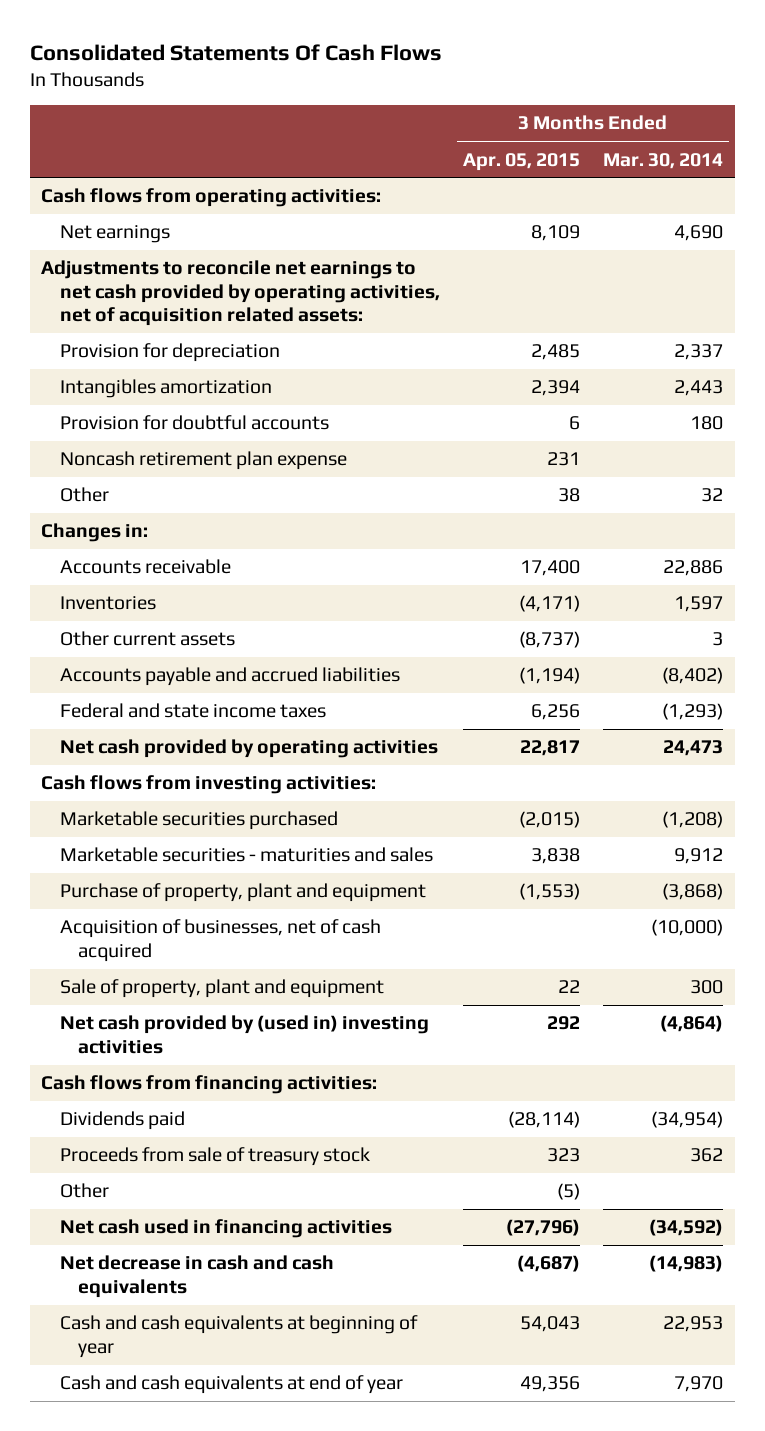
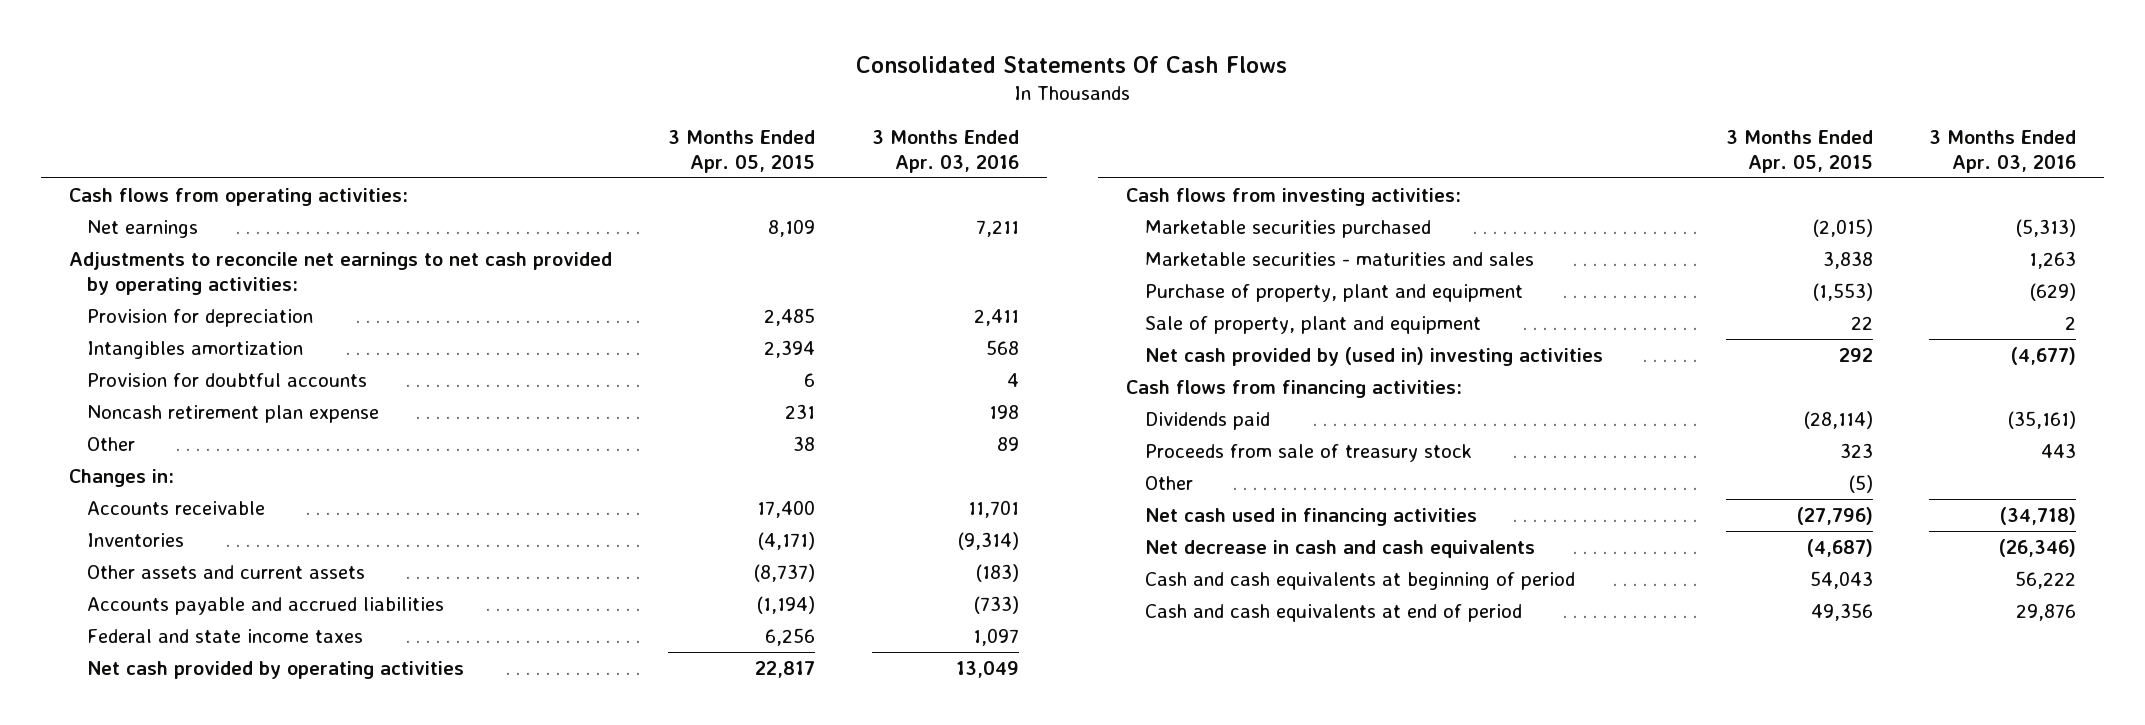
[603,152,724,169] Mar. 30, 2014 -> none
none -> [871,130,1019,173] 3 Months Ended Apr. 03, 2016
[41,260,440,326] Adjustments to reconcile net earnings to net cash provided by operating activities, net of acquisition related assets: -> [69,252,613,295] Adjustments to reconcile net earnings to net cash provided by operating activities:
[59,631,235,647] Other current assets -> [87,565,366,580] Other assets and current assets
[59,919,381,962] Acquisition of businesses, net of cash acquired -> none
[59,1315,418,1358] Cash and cash equivalents at beginning of year -> [1144,572,1575,591] Cash and cash equivalents at beginning of period
[59,1375,403,1395] Cash and cash equivalents at end of year -> [1144,604,1522,623] Cash and cash equivalents at end of period

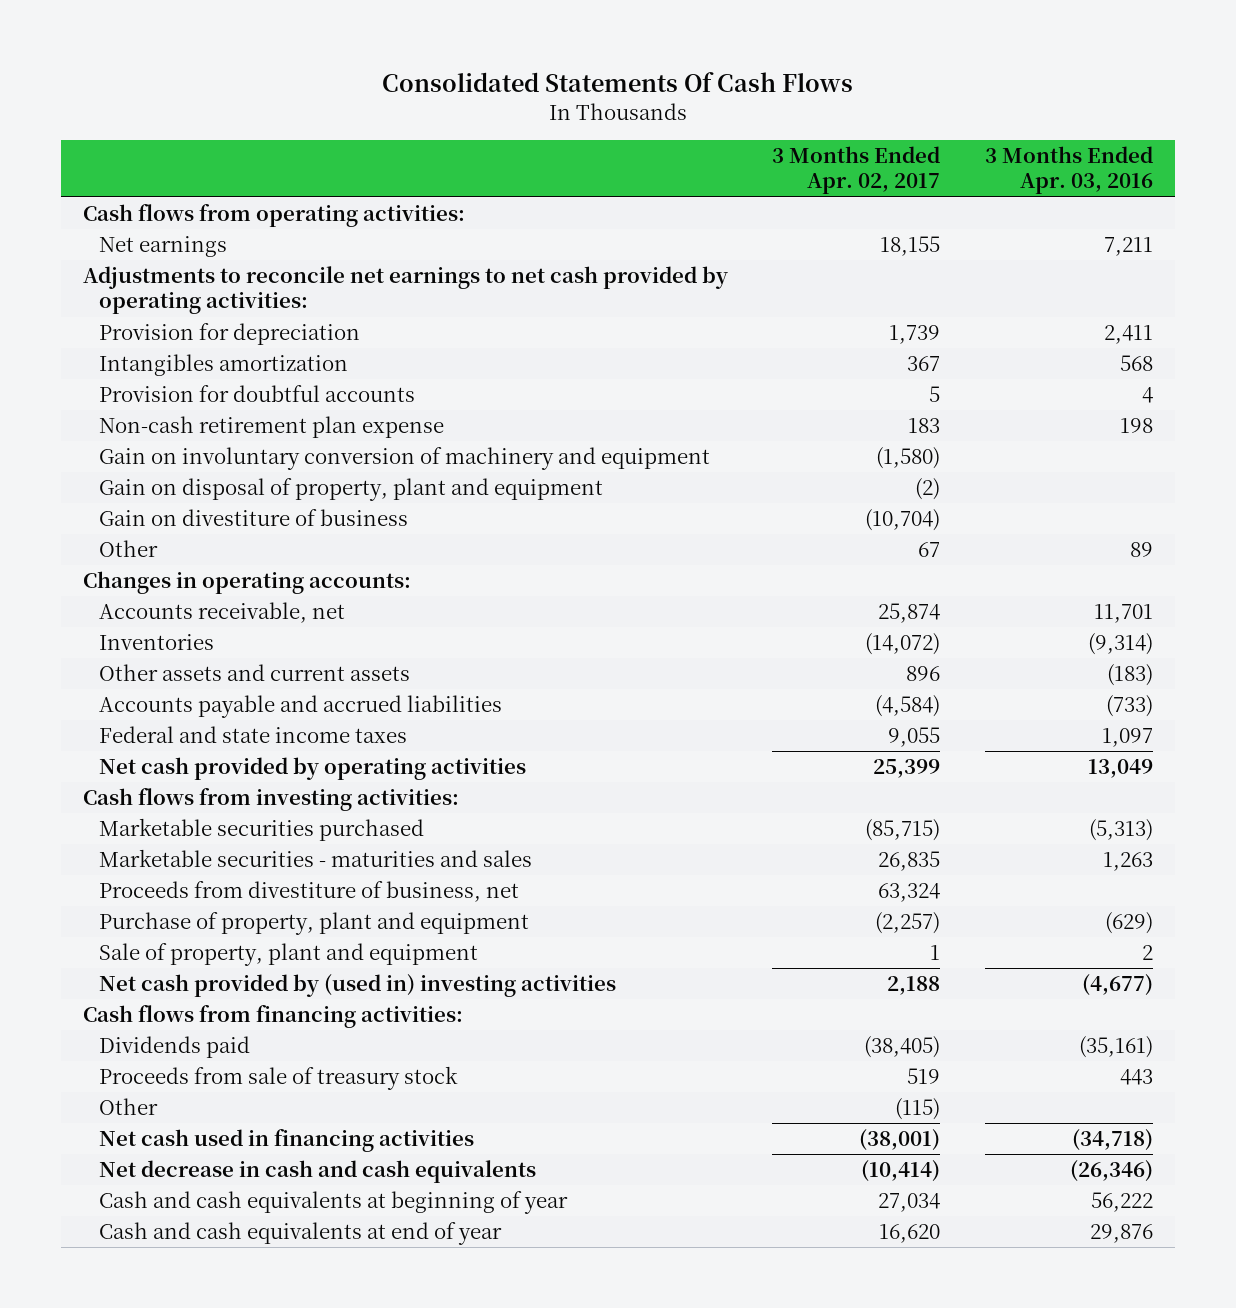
[668,130,816,173] 3 Months Ended Apr. 05, 2015 -> none
none -> [772,146,941,195] 3 Months Ended Apr. 02, 2017
[87,405,380,424] Noncash retirement plan expense -> [98,416,444,439] Non-cash retirement plan expense
none -> [98,447,710,471] Gain on involuntary conversion of machinery and equipment
none -> [98,478,603,502] Gain on disposal of property, plant and equipment
none -> [98,509,408,527] Gain on divestiture of business
[69,469,175,488] Changes in: -> [82,571,411,595] Changes in operating accounts:
[87,501,266,516] Accounts receivable -> [98,602,345,624] Accounts receivable, net
none -> [98,881,519,903] Proceeds from divestiture of business, net
[1144,572,1575,591] Cash and cash equivalents at beginning of period -> [98,1191,568,1215] Cash and cash equivalents at beginning of year
[1144,604,1522,623] Cash and cash equivalents at end of period -> [98,1222,502,1246] Cash and cash equivalents at end of year

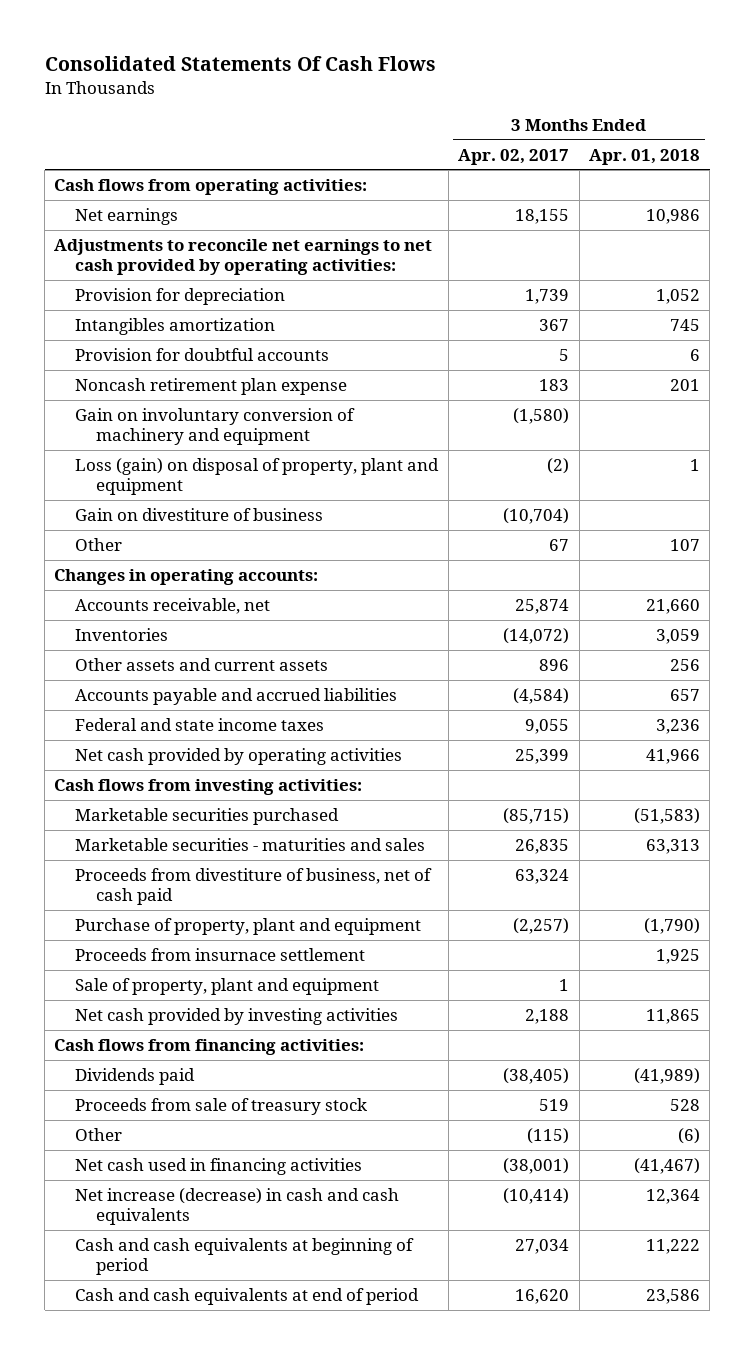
[984,146,1153,195] 3 Months Ended Apr. 03, 2016 -> none
none -> [588,148,700,165] Apr. 01, 2018
[98,416,444,439] Non-cash retirement plan expense -> [75,377,348,395] Noncash retirement plan expense
[98,478,603,502] Gain on disposal of property, plant and equipment -> [75,457,440,496] Loss (gain) on disposal of property, plant and equipment
[98,881,519,903] Proceeds from divestiture of business, net -> [75,867,433,906] Proceeds from divestiture of business, net of cash paid
none -> [75,947,366,961] Proceeds from insurnace settlement
[98,974,616,998] Net cash provided by (used in) investing activities -> [75,1007,399,1025] Net cash provided by investing activities
[98,1160,536,1184] Net decrease in cash and cash equivalents -> [75,1187,400,1226] Net increase (decrease) in cash and cash equivalents
[98,1191,568,1215] Cash and cash equivalents at beginning of year -> [75,1237,415,1276] Cash and cash equivalents at beginning of period
[98,1222,502,1246] Cash and cash equivalents at end of year -> [75,1287,420,1305] Cash and cash equivalents at end of period

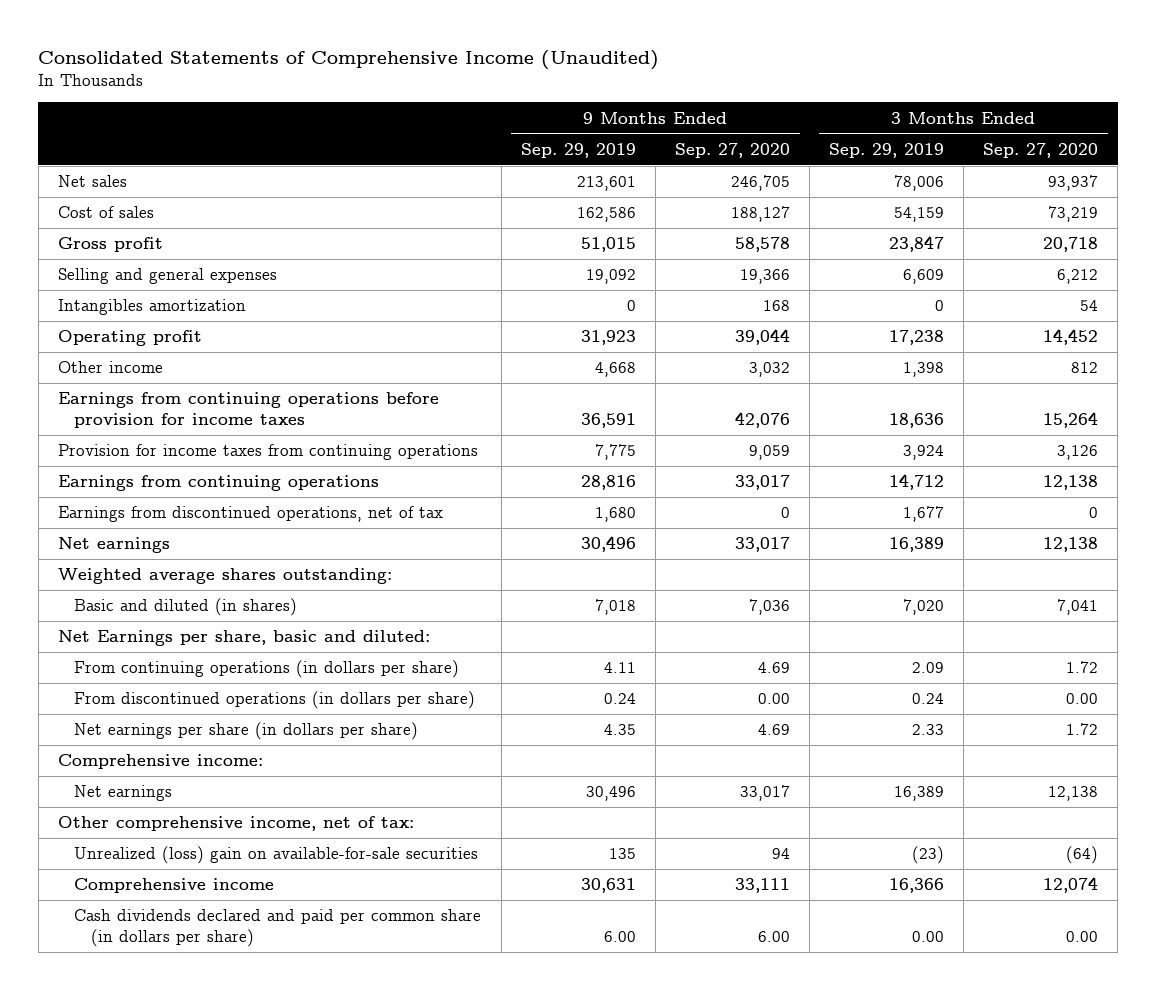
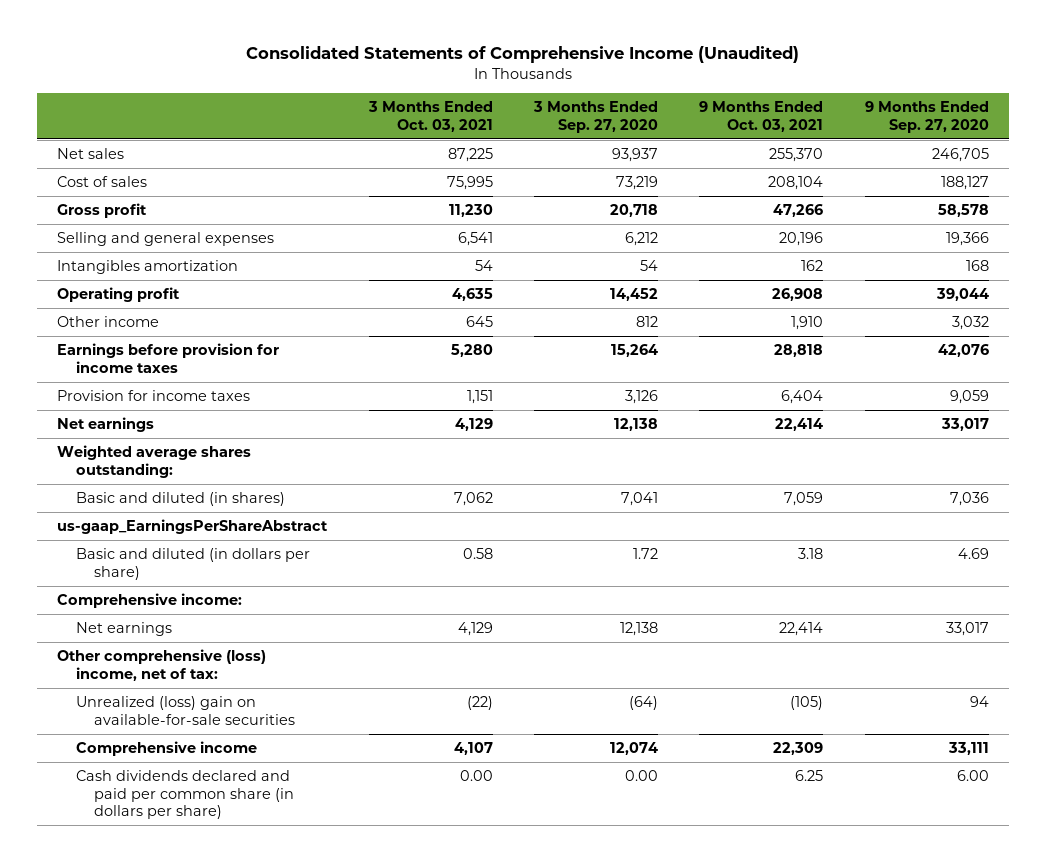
[520,142,636,158] Sep. 29, 2019 -> none
[828,142,944,158] Sep. 29, 2019 -> none
none -> [367,101,493,132] 3 Months Ended Oct. 03, 2021
none -> [699,101,824,132] 9 Months Ended Oct. 03, 2021
[57,475,379,492] Earnings from continuing operations -> none
[57,506,443,523] Earnings from discontinued operations, net of tax -> none
[57,392,439,428] Earnings from continuing operations before provision for income taxes -> [57,343,280,373] Earnings before provision for income taxes
[57,444,478,461] Provision for income taxes from continuing operations -> [57,390,251,402] Provision for income taxes
[74,660,460,679] From continuing operations (in dollars per share) -> none
[74,691,476,710] From discontinued operations (in dollars per share) -> none
[57,630,430,647] Net Earnings per share, basic and diluted: -> [57,519,329,535] us-gaap_EarningsPerShareAbstract
[74,722,419,741] Net earnings per share (in dollars per share) -> [75,548,310,580] Basic and diluted (in dollars per share)
[57,816,414,832] Other comprehensive income, net of tax: -> [57,649,267,681] Other comprehensive (loss) income, net of tax:

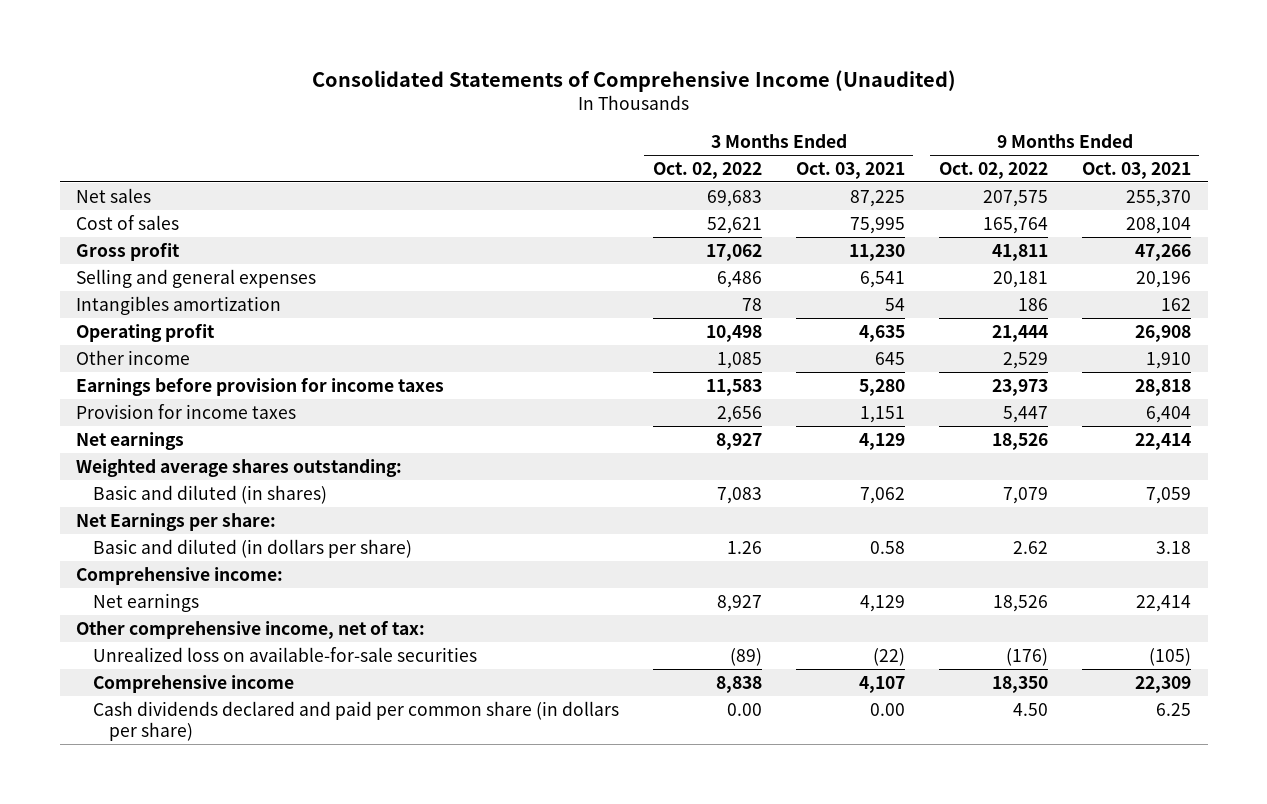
[533,101,659,133] 3 Months Ended Sep. 27, 2020 -> none
[864,101,989,133] 9 Months Ended Sep. 27, 2020 -> none
none -> [652,161,762,179] Oct. 02, 2022
none -> [938,161,1048,179] Oct. 02, 2022
[57,519,329,535] us-gaap_EarningsPerShareAbstract -> none
none -> [76,512,277,531] Net Earnings per share:
[57,649,267,681] Other comprehensive (loss) income, net of tax: -> [76,619,426,639] Other comprehensive income, net of tax:
[75,696,295,725] Unrealized (loss) gain on available-for-sale securities -> [92,646,477,662] Unrealized loss on available-for-sale securities

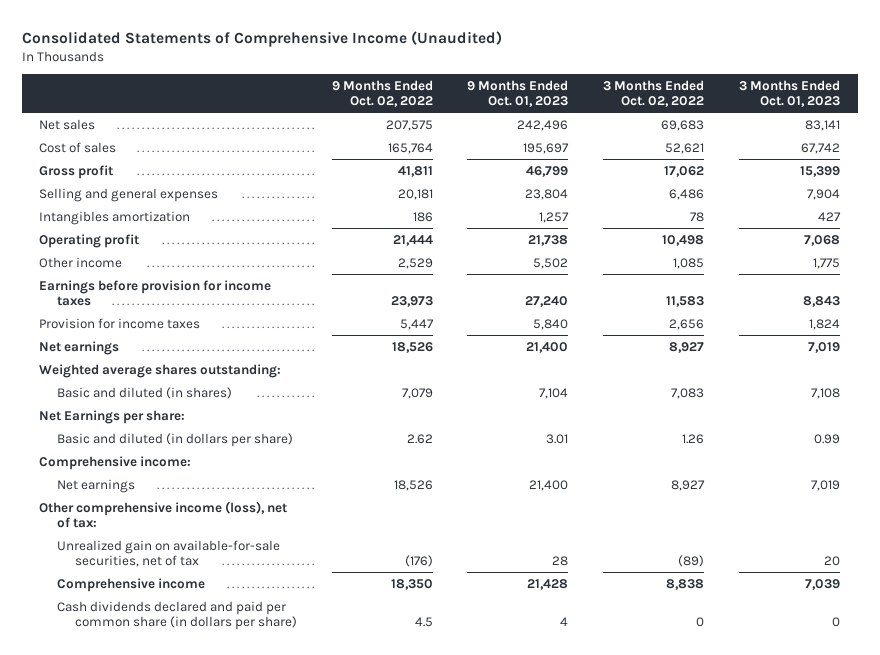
[795,161,905,179] Oct. 03, 2021 -> none
[1081,161,1191,179] Oct. 03, 2021 -> none
none -> [467,79,569,108] 9 Months Ended Oct. 01, 2023
none -> [739,79,841,108] 3 Months Ended Oct. 01, 2023
[76,619,426,639] Other comprehensive income, net of tax: -> [39,500,288,529] Other comprehensive income (loss), net of tax:
[92,646,477,662] Unrealized loss on available-for-sale securities -> [57,539,281,568] Unrealized gain on available-for-sale securities, net of tax
[726,702,762,716] 0.00 -> [696,617,705,628] 0
[1012,702,1048,716] 4.50 -> [414,617,433,628] 4.5

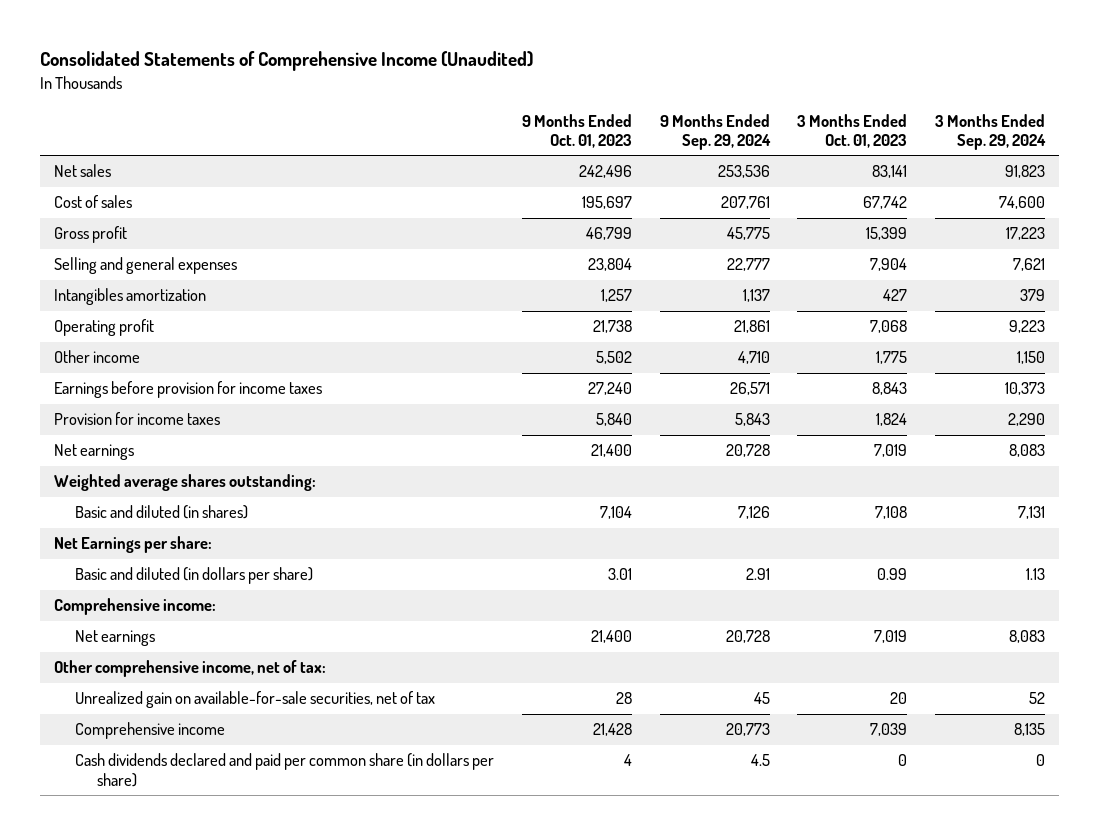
[331,79,433,108] 9 Months Ended Oct. 02, 2022 -> none
[603,79,705,108] 3 Months Ended Oct. 02, 2022 -> none
none -> [659,113,771,150] 9 Months Ended Sep. 29, 2024
none -> [935,113,1047,150] 3 Months Ended Sep. 29, 2024
[39,500,288,529] Other comprehensive income (loss), net of tax: -> [53,660,326,678] Other comprehensive income, net of tax:

